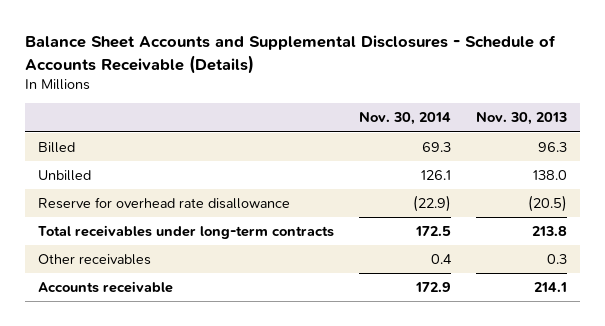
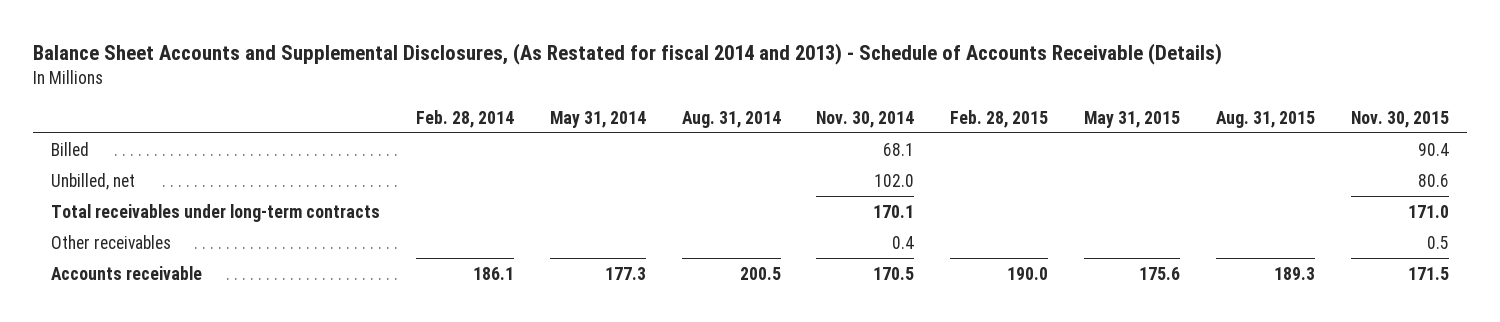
[24,35,556,74] Balance Sheet Accounts and Supplemental Disclosures - Schedule of Accounts Receivable (Details) -> [32,43,1222,66] Balance Sheet Accounts and Supplemental Disclosures, (As Restated for fiscal 2014 and 2013) - Schedule of Accounts Receivable (Details)
[476,112,568,126] Nov. 30, 2013 -> none
none -> [415,109,514,128] Feb. 28, 2014
none -> [549,110,646,128] May 31, 2014
none -> [681,110,781,128] Aug. 31, 2014
none -> [950,109,1049,128] Feb. 28, 2015
none -> [1084,110,1181,128] May 31, 2015
none -> [1215,110,1315,128] Aug. 31, 2015
none -> [1350,110,1449,128] Nov. 30, 2015
[37,197,290,210] Reserve for overhead rate disallowance -> none
[421,142,451,153] 69.3 -> [883,142,915,156] 68.1
[37,170,91,182] Unbilled -> [50,172,135,190] Unbilled, net
[420,170,451,181] 126.1 -> [874,173,915,187] 102.0
[414,226,451,237] 172.5 -> [873,204,915,218] 170.1
[414,282,451,293] 172.9 -> [873,266,915,280] 170.5

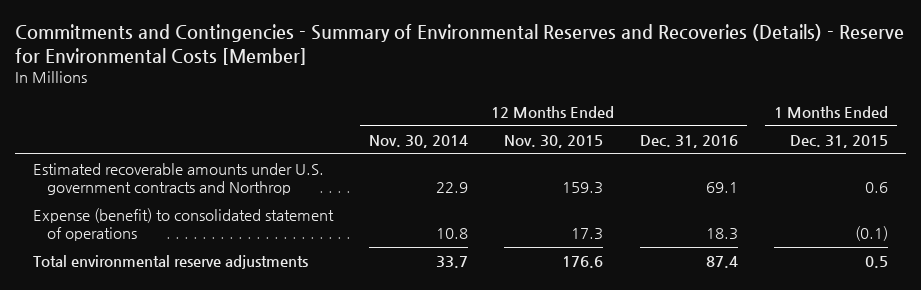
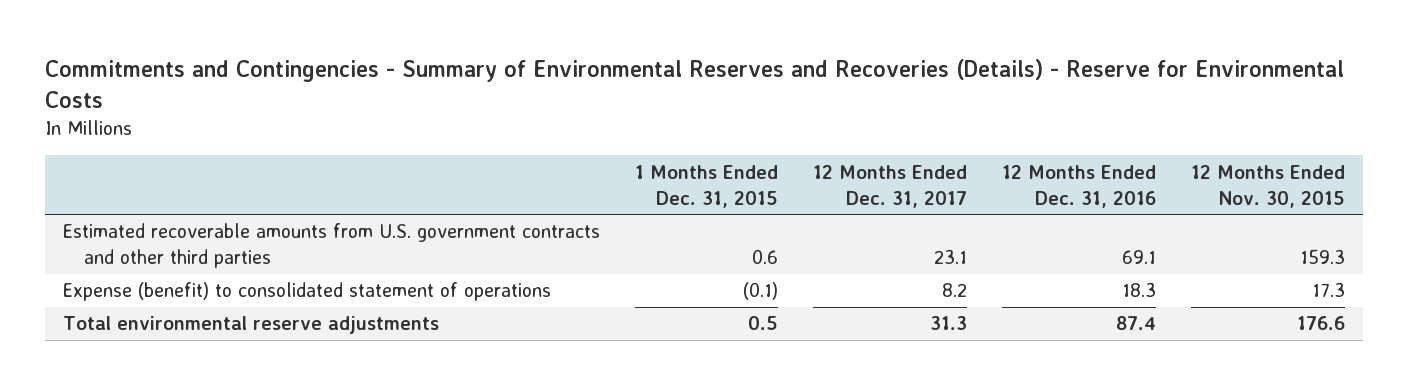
[14,24,904,65] Commitments and Contingencies - Summary of Environmental Reserves and Recoveries (Details) - Reserve for Environmental Costs [Member] -> [45,58,1345,109] Commitments and Contingencies - Summary of Environmental Reserves and Recoveries (Details) - Reserve for Environmental Costs
[369,135,469,149] Nov. 30, 2014 -> none
none -> [813,164,968,208] 12 Months Ended Dec. 31, 2017
[32,163,324,196] Estimated recoverable amounts under U.S. government contracts and Northrop -> [63,223,601,269] Estimated recoverable amounts from U.S. government contracts and other third parties

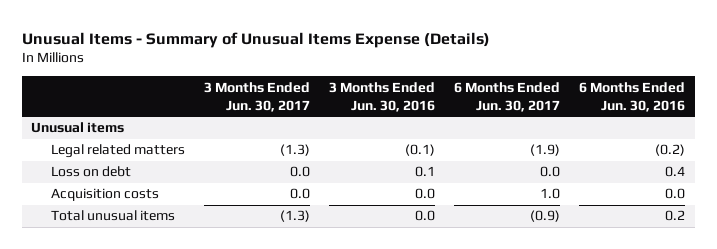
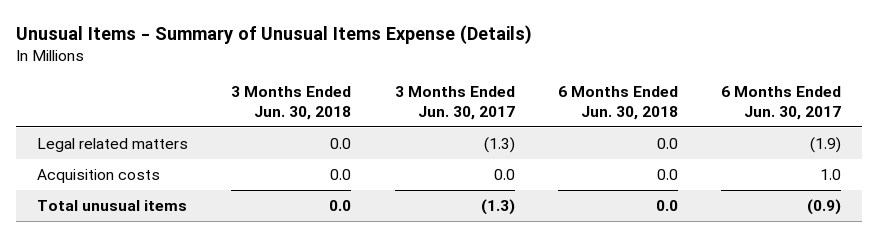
[328,81,435,112] 3 Months Ended Jun. 30, 2016 -> none
[579,81,686,112] 6 Months Ended Jun. 30, 2016 -> none
none -> [231,86,352,121] 3 Months Ended Jun. 30, 2018
none -> [557,86,678,121] 6 Months Ended Jun. 30, 2018
[31,122,125,134] Unusual items -> none
[50,166,131,178] Loss on debt -> none

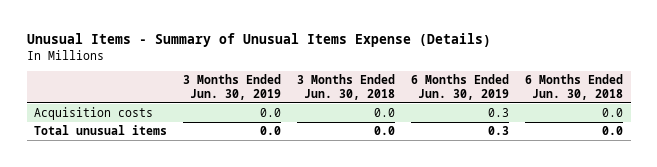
[394,86,515,121] 3 Months Ended Jun. 30, 2017 -> none
[720,86,841,121] 6 Months Ended Jun. 30, 2017 -> none
none -> [183,74,282,100] 3 Months Ended Jun. 30, 2019
none -> [410,74,509,100] 6 Months Ended Jun. 30, 2019
[37,137,189,152] Legal related matters -> none

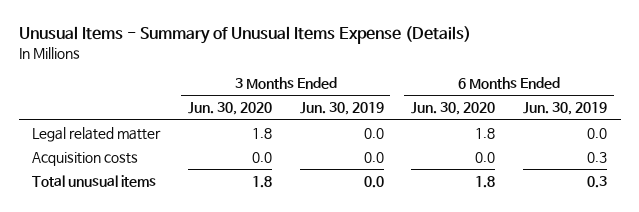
[297,74,396,100] 3 Months Ended Jun. 30, 2018 -> none
[524,74,623,100] 6 Months Ended Jun. 30, 2018 -> none
none -> [187,102,272,116] Jun. 30, 2020
none -> [411,102,496,116] Jun. 30, 2020
none -> [32,127,162,143] Legal related matter

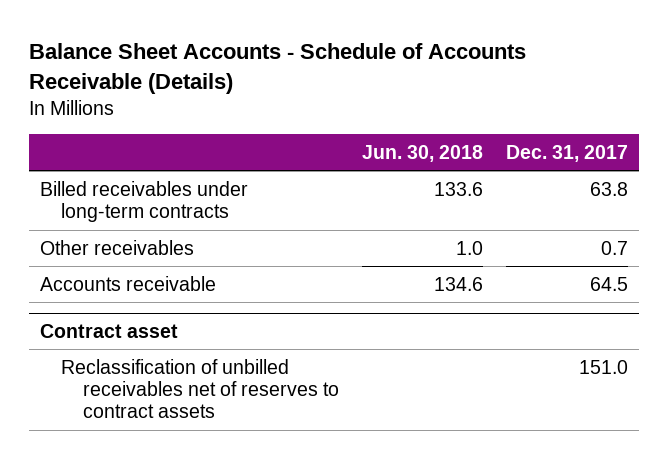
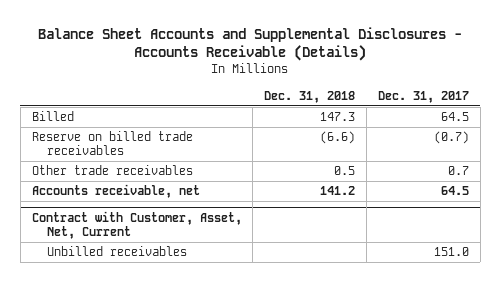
[28,42,526,94] Balance Sheet Accounts - Schedule of Accounts Receivable (Details) -> [38,26,463,62] Balance Sheet Accounts and Supplemental Disclosures - Accounts Receivable (Details)
[361,144,483,162] Jun. 30, 2018 -> none
none -> [264,90,356,103] Dec. 31, 2018
[40,180,249,223] Billed receivables under long-term contracts -> none
none -> [31,111,74,122] Billed
none -> [31,131,193,156] Reserve on billed trade receivables
[40,239,195,255] Other receivables -> [31,165,193,176] Other trade receivables
[40,275,217,291] Accounts receivable -> [31,184,200,199] Accounts receivable, net
[40,323,179,338] Contract asset -> [31,211,242,240] Contract with Customer, Asset, Net, Current
[61,358,339,419] Reclassification of unbilled receivables net of reserves to contract assets -> [46,246,187,257] Unbilled receivables

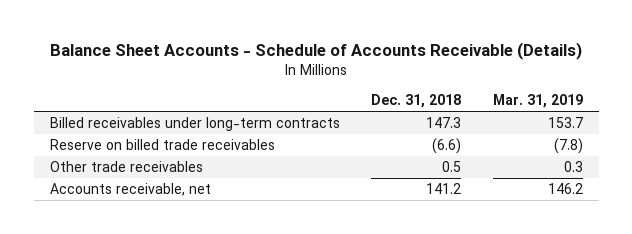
[38,26,463,62] Balance Sheet Accounts and Supplemental Disclosures - Accounts Receivable (Details) -> [50,41,583,60] Balance Sheet Accounts - Schedule of Accounts Receivable (Details)
[378,90,470,103] Dec. 31, 2017 -> none
none -> [492,94,583,109] Mar. 31, 2019
[31,111,74,122] Billed -> [49,117,340,132] Billed receivables under long-term contracts
[31,211,242,240] Contract with Customer, Asset, Net, Current -> none
[46,246,187,257] Unbilled receivables -> none

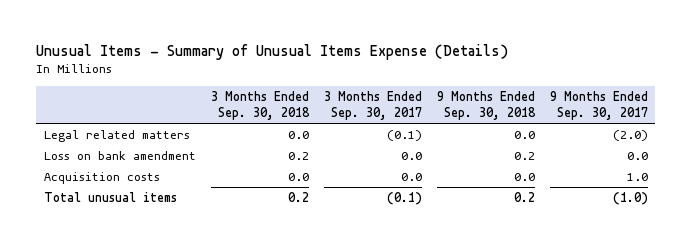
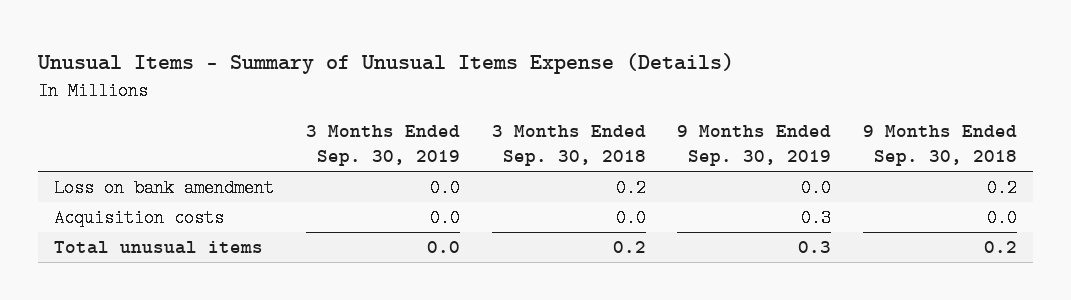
[323,91,422,120] 3 Months Ended Sep. 30, 2017 -> none
[549,91,648,120] 9 Months Ended Sep. 30, 2017 -> none
none -> [305,124,460,167] 3 Months Ended Sep. 30, 2019
none -> [677,124,832,167] 9 Months Ended Sep. 30, 2019
[43,130,190,143] Legal related matters -> none

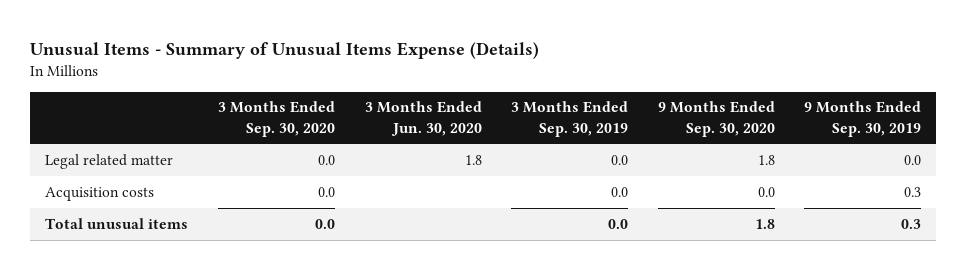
[491,124,646,167] 3 Months Ended Sep. 30, 2018 -> none
[863,124,1018,167] 9 Months Ended Sep. 30, 2018 -> none
none -> [217,101,335,137] 3 Months Ended Sep. 30, 2020
none -> [364,101,482,136] 3 Months Ended Jun. 30, 2020
none -> [657,101,775,137] 9 Months Ended Sep. 30, 2020
[54,179,275,198] Loss on bank amendment -> none
none -> [45,153,174,169] Legal related matter

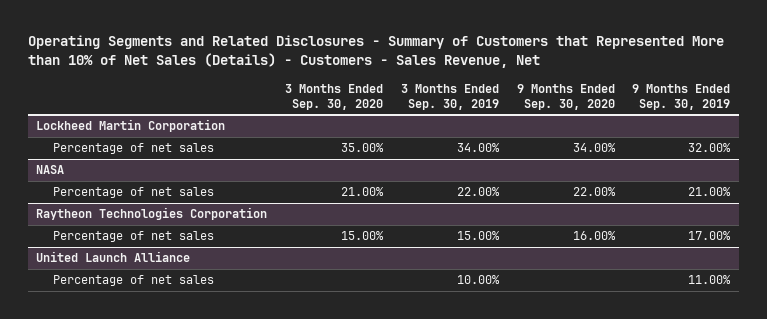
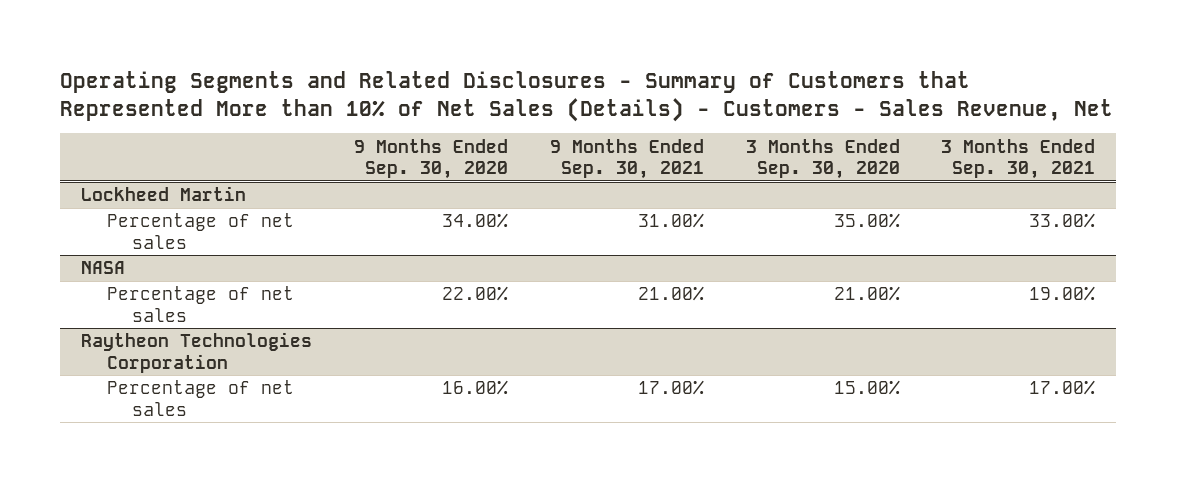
[400,83,499,111] 3 Months Ended Sep. 30, 2019 -> none
[632,83,731,111] 9 Months Ended Sep. 30, 2019 -> none
none -> [549,138,704,179] 9 Months Ended Sep. 30, 2021
none -> [941,138,1096,179] 3 Months Ended Sep. 30, 2021
[36,119,226,133] Lockheed Martin Corporation -> [81,186,247,202] Lockheed Martin
[36,251,191,263] United Launch Alliance -> none
[53,275,215,287] Percentage of net sales -> none

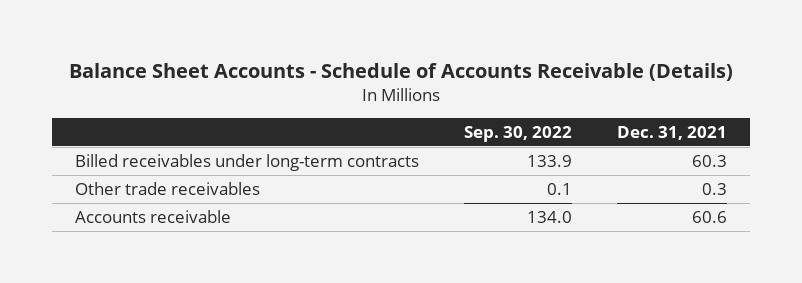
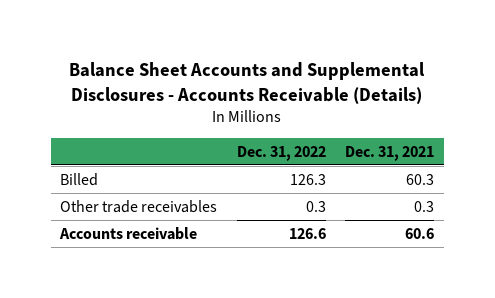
[68,63,733,82] Balance Sheet Accounts - Schedule of Accounts Receivable (Details) -> [69,61,426,104] Balance Sheet Accounts and Supplemental Disclosures - Accounts Receivable (Details)
[463,125,572,142] Sep. 30, 2022 -> none
none -> [236,145,326,161] Dec. 31, 2022
[74,153,419,171] Billed receivables under long-term contracts -> [60,172,99,186] Billed

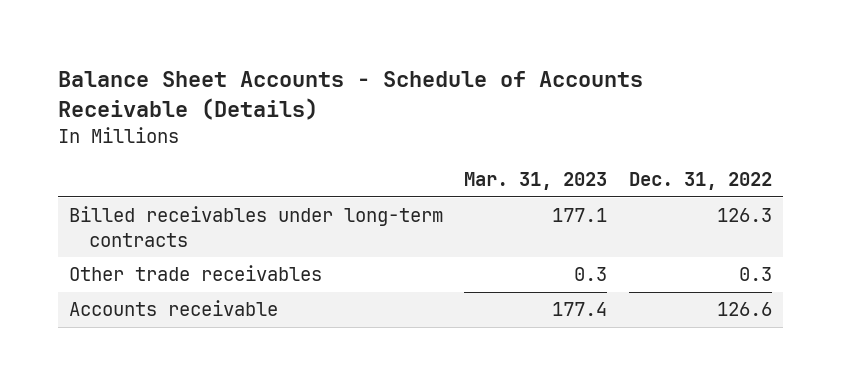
[69,61,426,104] Balance Sheet Accounts and Supplemental Disclosures - Accounts Receivable (Details) -> [57,71,643,121] Balance Sheet Accounts - Schedule of Accounts Receivable (Details)
[345,145,435,161] Dec. 31, 2021 -> none
none -> [464,172,608,191] Mar. 31, 2023
[60,172,99,186] Billed -> [68,206,443,247] Billed receivables under long-term contracts

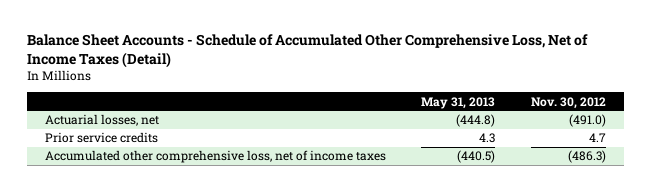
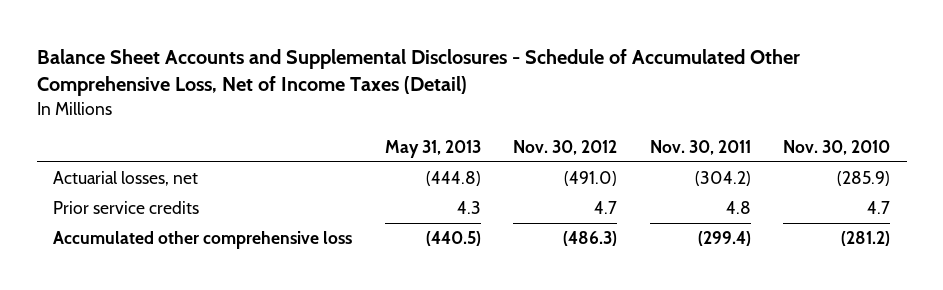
[26,34,588,69] Balance Sheet Accounts - Schedule of Accumulated Other Comprehensive Loss, Net of Income Taxes (Detail) -> [36,48,800,97] Balance Sheet Accounts and Supplemental Disclosures - Schedule of Accumulated Other Comprehensive Loss, Net of Income Taxes (Detail)
none -> [649,140,751,156] Nov. 30, 2011
none -> [783,140,891,156] Nov. 30, 2010
[44,150,386,164] Accumulated other comprehensive loss, net of income taxes -> [53,230,353,249] Accumulated other comprehensive loss

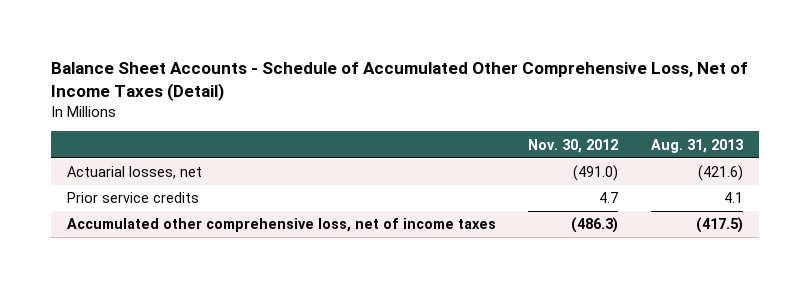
[36,48,800,97] Balance Sheet Accounts and Supplemental Disclosures - Schedule of Accumulated Other Comprehensive Loss, Net of Income Taxes (Detail) -> [51,61,749,101] Balance Sheet Accounts - Schedule of Accumulated Other Comprehensive Loss, Net of Income Taxes (Detail)
[384,140,481,159] May 31, 2013 -> none
[649,140,751,156] Nov. 30, 2011 -> none
[783,140,891,156] Nov. 30, 2010 -> none
none -> [650,138,744,153] Aug. 31, 2013
[53,230,353,249] Accumulated other comprehensive loss -> [67,218,497,233] Accumulated other comprehensive loss, net of income taxes

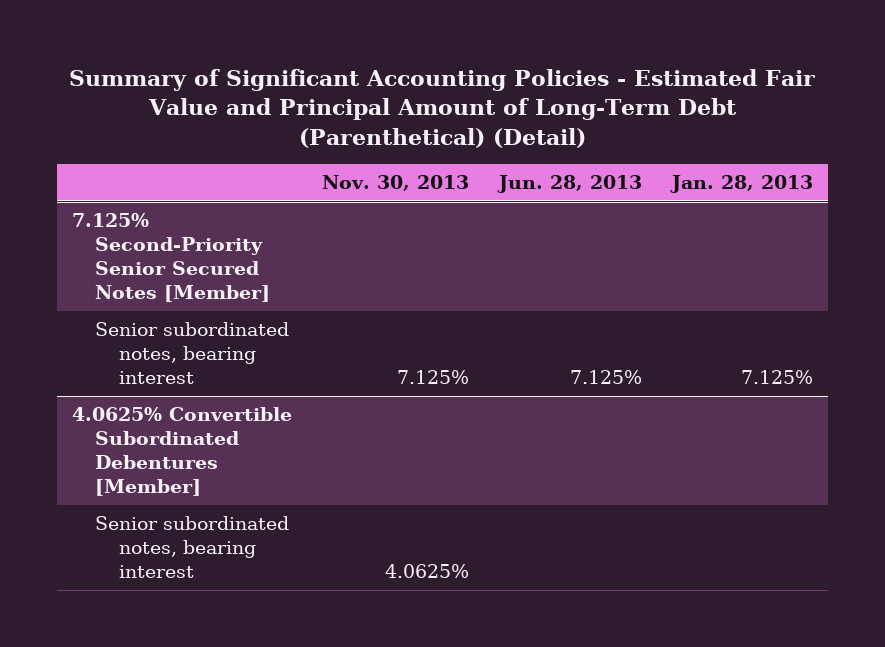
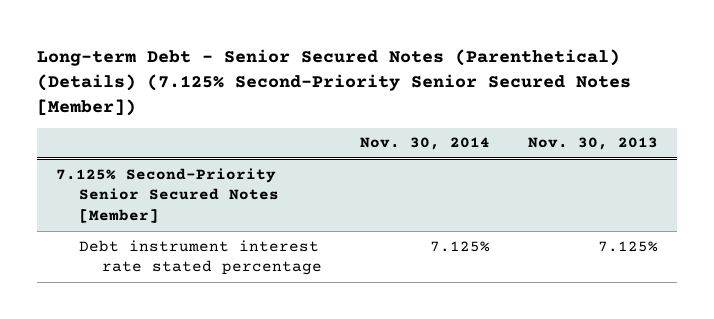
[69,68,816,148] Summary of Significant Accounting Policies - Estimated Fair Value and Principal Amount of Long-Term Debt (Parenthetical) (Detail) -> [37,48,632,116] Long-term Debt - Senior Secured Notes (Parenthetical) (Details) (7.125% Second-Priority Senior Secured Notes [Member])
[496,175,642,194] Jun. 28, 2013 -> none
[669,175,813,194] Jan. 28, 2013 -> none
none -> [359,137,490,151] Nov. 30, 2014
[71,407,292,497] 4.0625% Convertible Subordinated Debentures [Member] -> none
[95,516,290,579] Senior subordinated notes, bearing interest -> none
[95,322,290,385] Senior subordinated notes, bearing interest -> [78,239,322,276] Debt instrument interest rate stated percentage

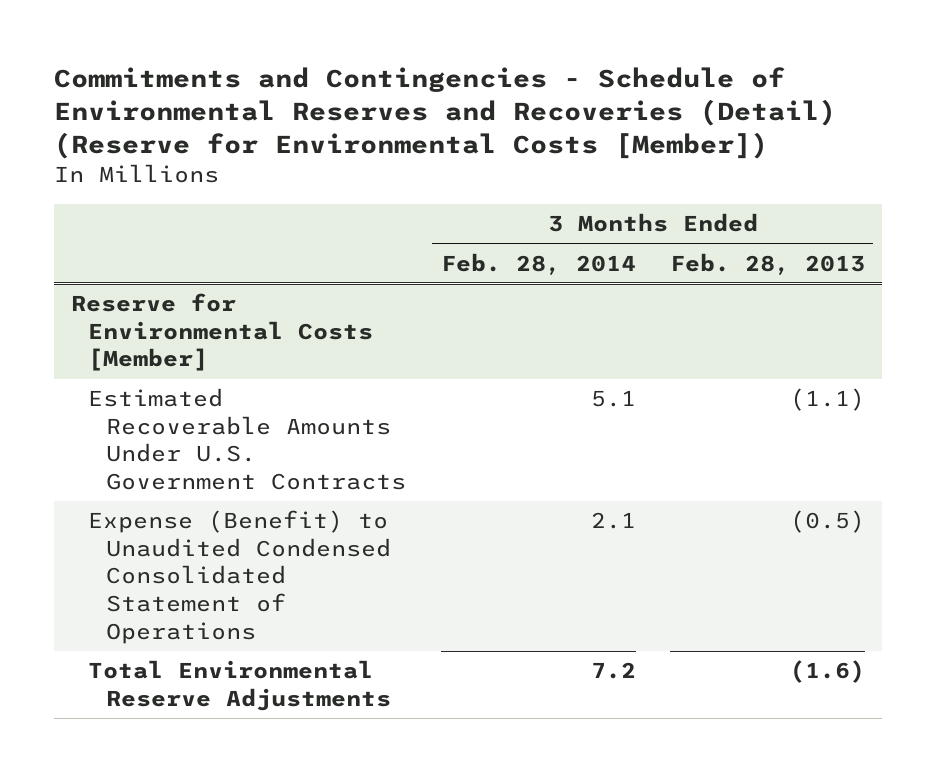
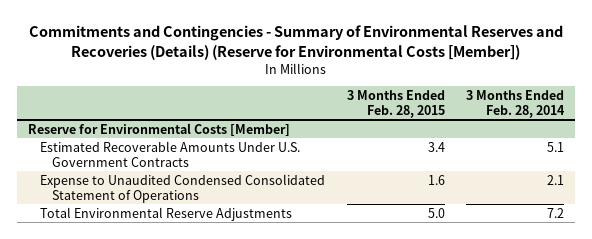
[53,66,836,160] Commitments and Contingencies - Schedule of Environmental Reserves and Recoveries (Detail) (Reserve for Environmental Costs [Member]) -> [29,24,564,60] Commitments and Contingencies - Summary of Environmental Reserves and Recoveries (Details) (Reserve for Environmental Costs [Member])
[669,252,865,275] Feb. 28, 2013 -> none
none -> [346,89,445,118] 3 Months Ended Feb. 28, 2015
[88,510,392,644] Expense (Benefit) to Unaudited Condensed Consolidated Statement of Operations -> [39,173,325,203] Expense to Unaudited Condensed Consolidated Statement of Operations

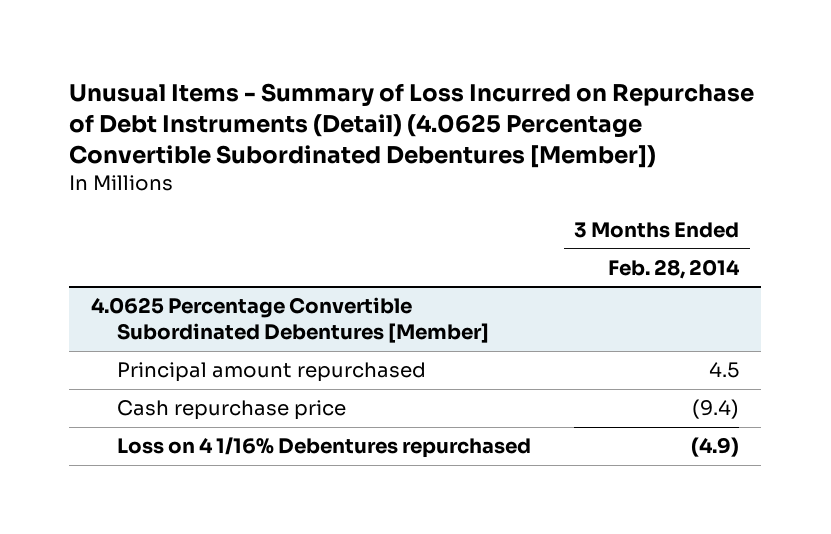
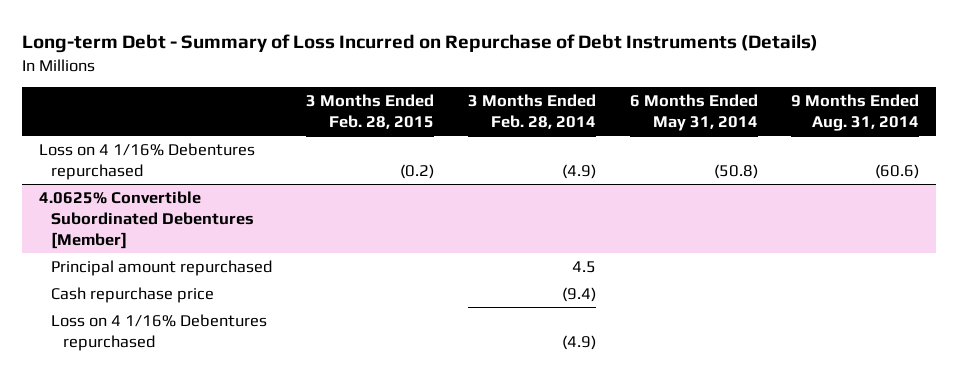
[69,82,755,169] Unusual Items - Summary of Loss Incurred on Repurchase of Debt Instruments (Detail) (4.0625 Percentage Convertible Subordinated Debentures [Member]) -> [22,34,819,54] Long-term Debt - Summary of Loss Incurred on Repurchase of Debt Instruments (Details)
none -> [305,94,434,130] 3 Months Ended Feb. 28, 2015
none -> [629,94,758,132] 6 Months Ended May 31, 2014
none -> [791,94,920,132] 9 Months Ended Aug. 31, 2014
none -> [39,142,256,180] Loss on 4 1/16% Debentures repurchased
[91,297,490,344] 4.0625 Percentage Convertible Subordinated Debentures [Member] -> [39,190,255,249] 4.0625% Convertible Subordinated Debentures [Member]

